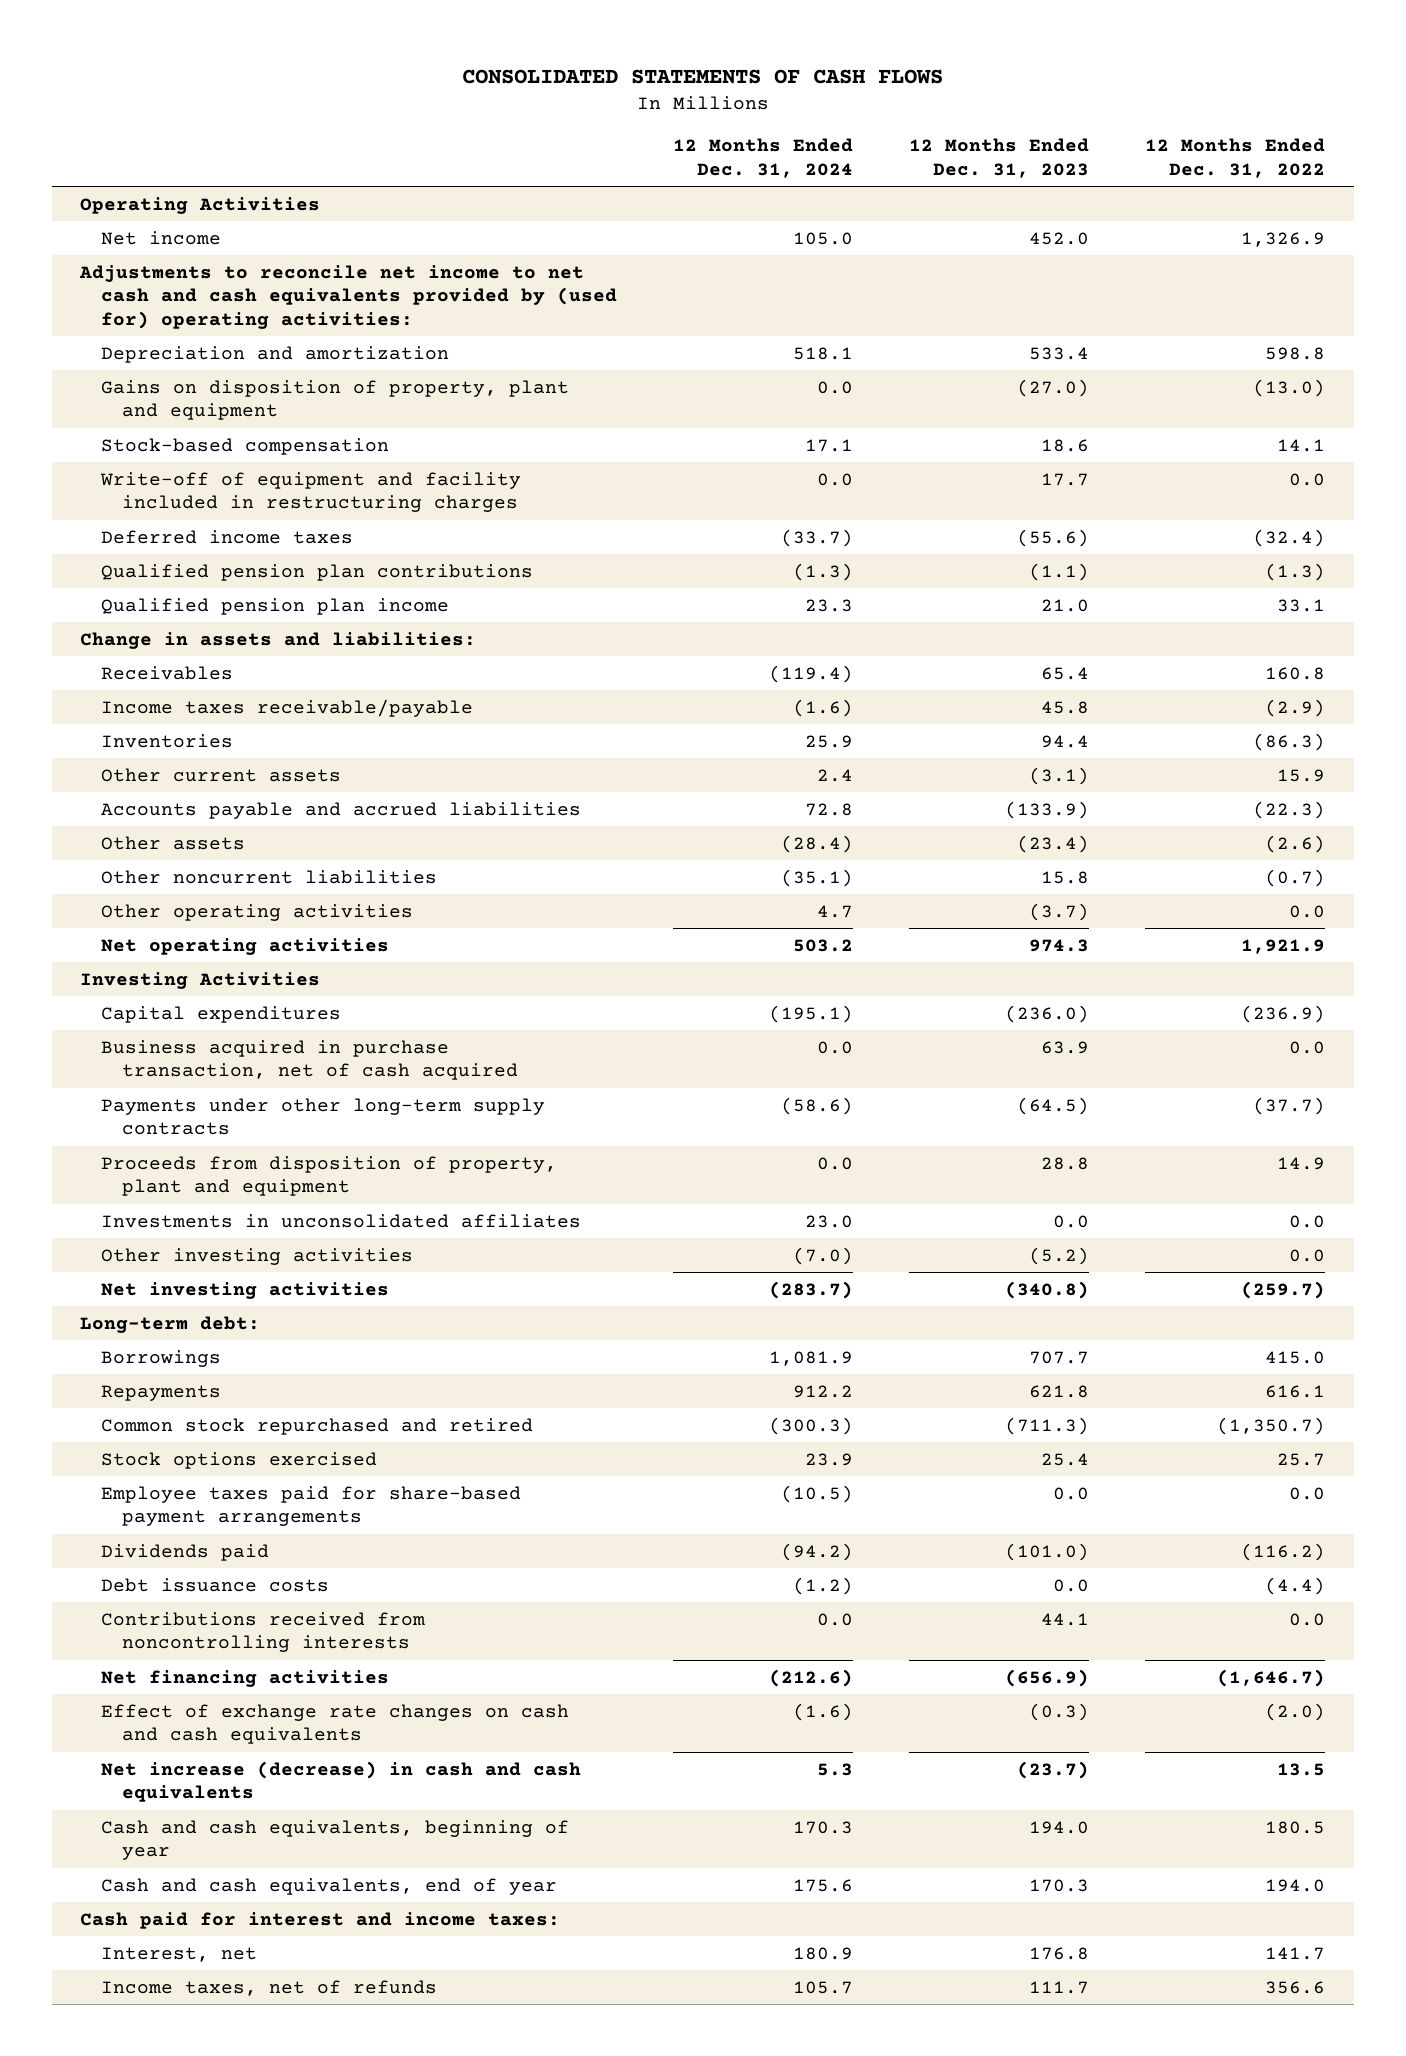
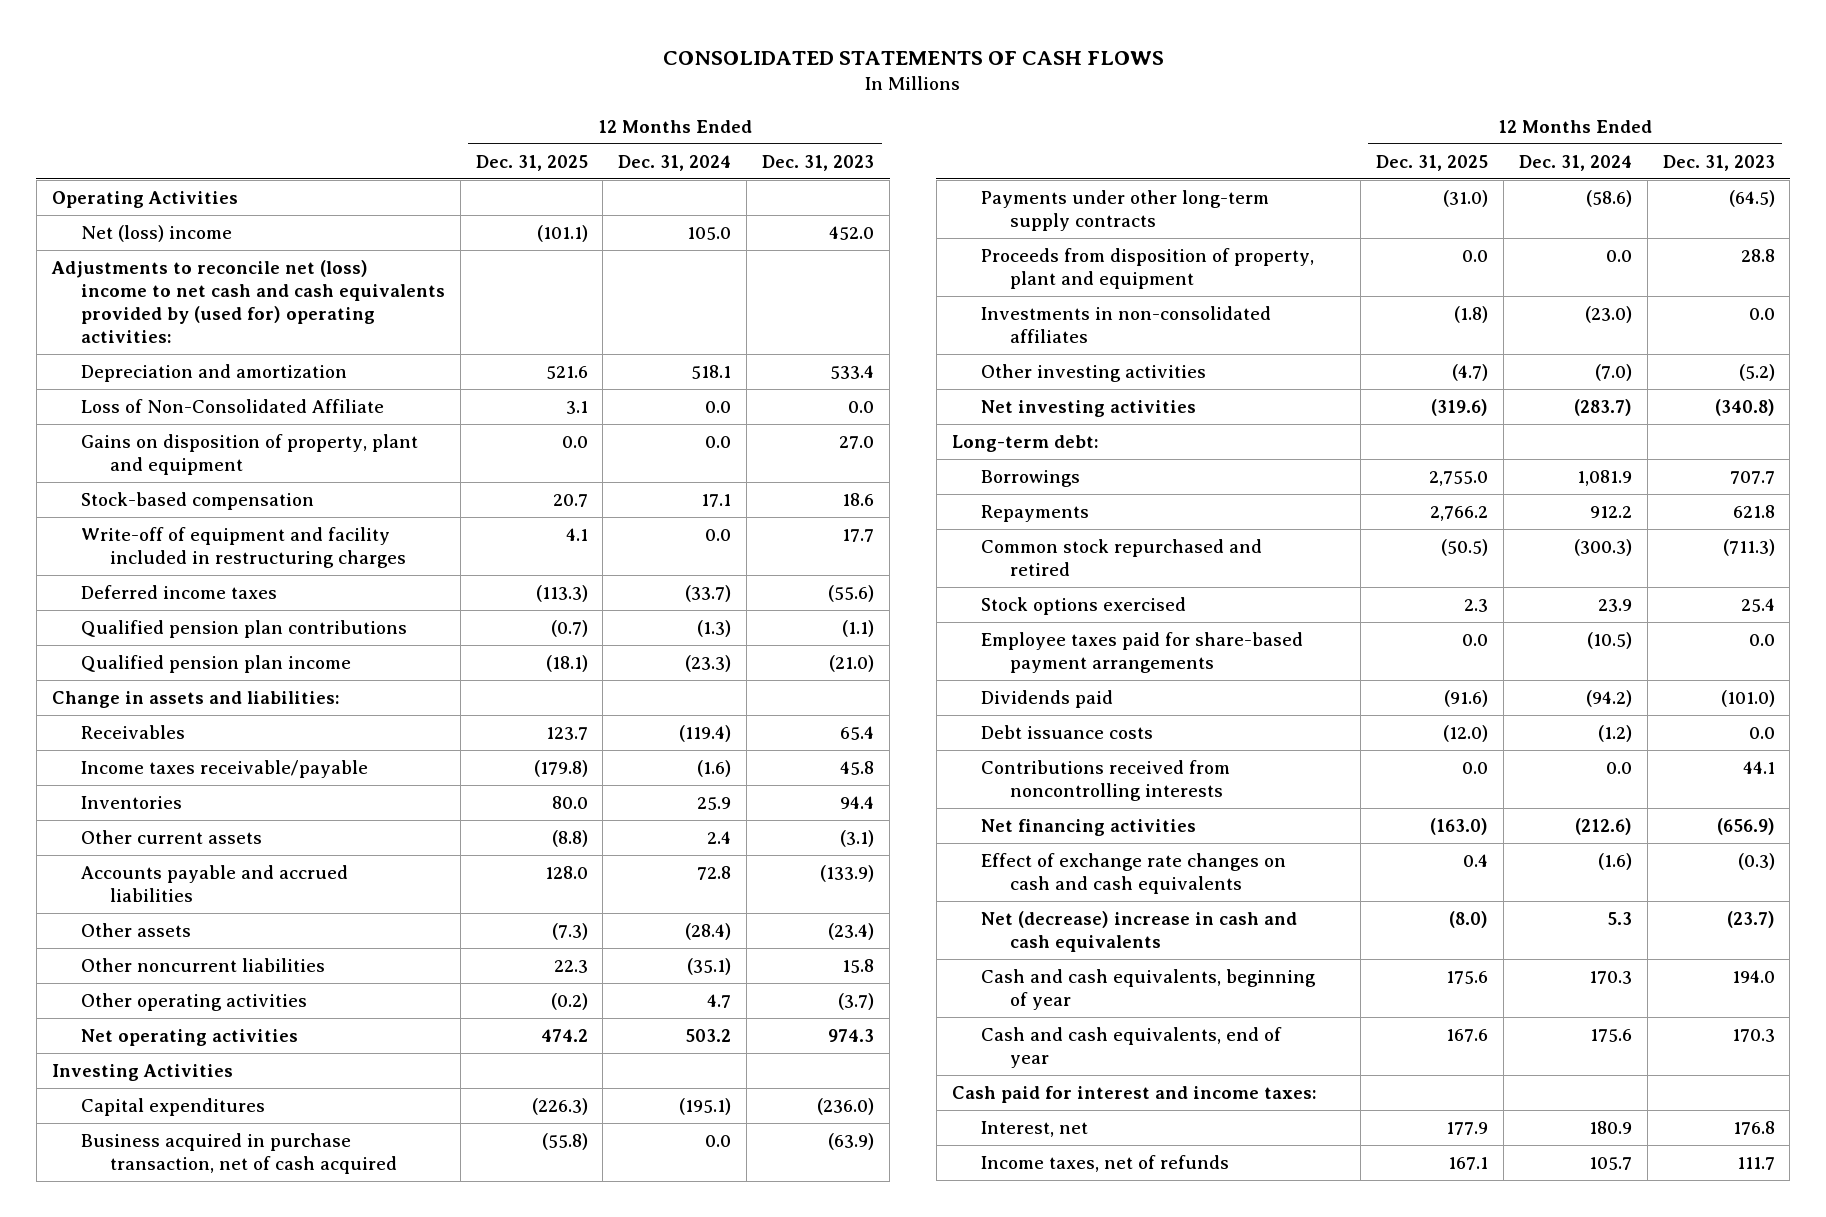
[1145,138,1326,179] 12 Months Ended Dec. 31, 2022 -> none
none -> [475,154,588,171] Dec. 31, 2025
[100,230,221,245] Net income -> [80,224,232,242] Net (loss) income
[79,264,617,330] Adjustments to reconcile net income to net cash and cash equivalents provided by (used for) operating activities: -> [50,259,445,344] Adjustments to reconcile net (loss) income to net cash and cash equivalents provided by (used for) operating activities:
none -> [80,398,384,413] Loss of Non-Consolidated Affiliate
[1017,378,1090,397] (27.0) -> [839,435,875,449] 27.0
[805,598,854,612] 23.3 -> [685,654,732,672] (23.3)
[1041,598,1090,612] 21.0 -> [829,654,875,672] (21.0)
[1041,1040,1090,1054] 63.9 -> [828,1132,875,1150] (63.9)
[100,1213,581,1228] Investments in unconsolidated affiliates -> [981,305,1272,344] Investments in non-consolidated affiliates
[805,1214,854,1228] 23.0 -> [1584,305,1632,323] (23.0)
[100,1760,581,1803] Net increase (decrease) in cash and cash equivalents -> [981,910,1298,953] Net (decrease) increase in cash and cash equivalents

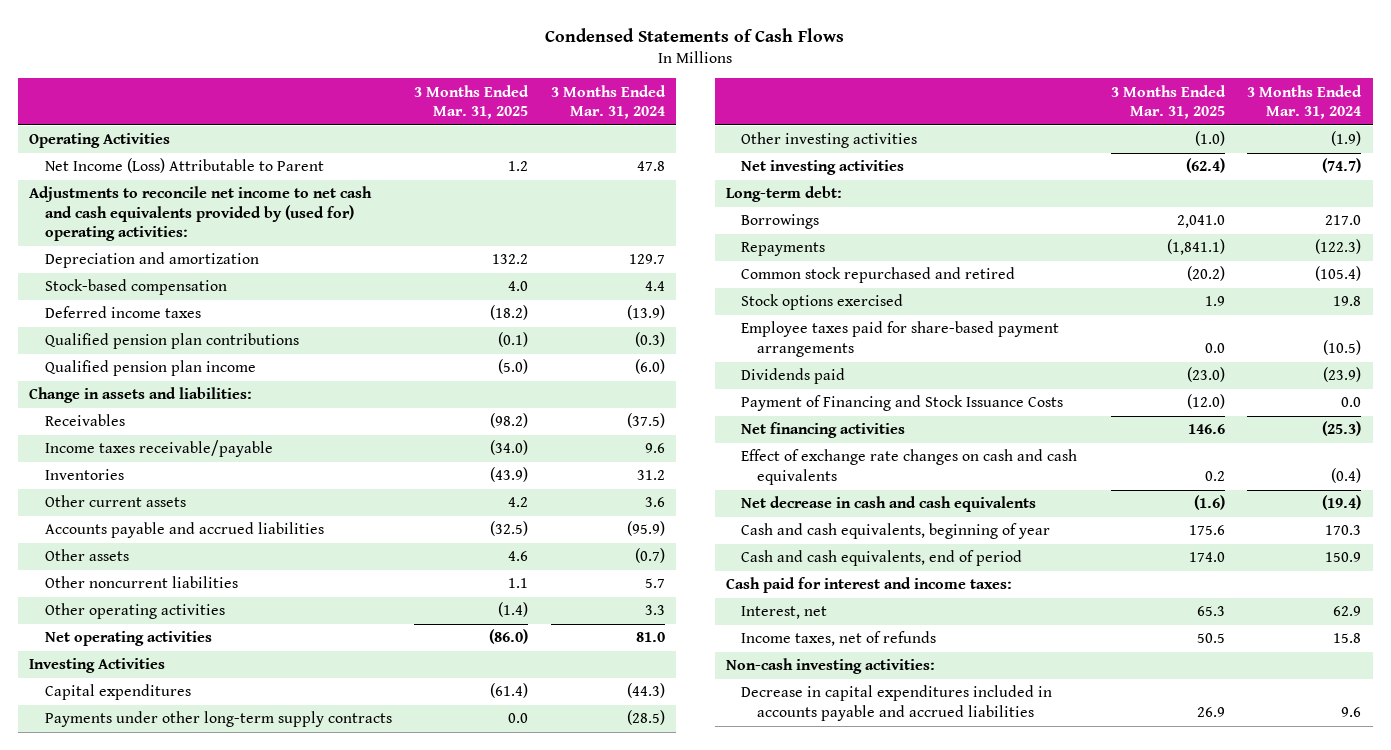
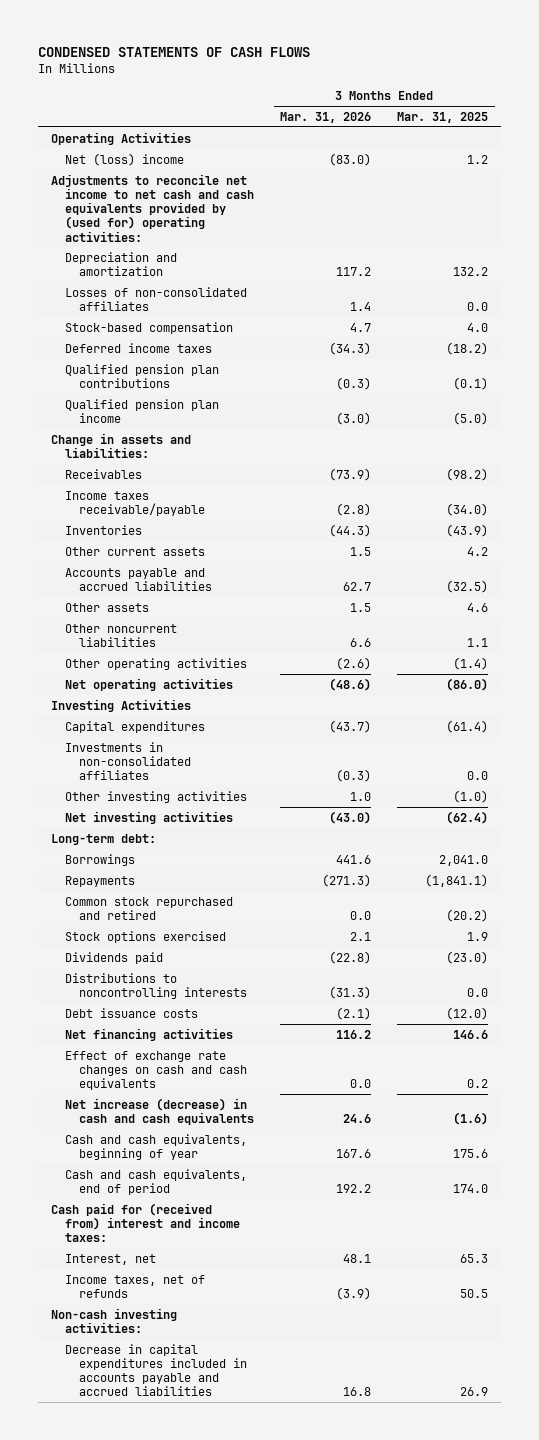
[545,27,845,42] Condensed Statements of Cash Flows -> [38,46,311,57] CONDENSED STATEMENTS OF CASH FLOWS
[550,84,666,119] 3 Months Ended Mar. 31, 2024 -> none
none -> [280,111,372,123] Mar. 31, 2026
[44,158,324,174] Net Income (Loss) Attributable to Parent -> [65,152,185,166] Net (loss) income
none -> [65,286,248,311] Losses of non-consolidated affiliates
[44,711,392,728] Payments under other long-term supply contracts -> none
none -> [65,741,192,781] Investments in non-consolidated affiliates
[741,321,1060,357] Employee taxes paid for share-based payment arrangements -> none
none -> [65,972,248,999] Distributions to noncontrolling interests
[741,395,1064,412] Payment of Financing and Stock Issuance Costs -> [65,1007,199,1018] Debt issuance costs
[741,496,1037,513] Net decrease in cash and cash equivalents -> [65,1097,255,1125] Net increase (decrease) in cash and cash equivalents
[725,577,1012,594] Cash paid for interest and income taxes: -> [51,1202,241,1243] Cash paid for (received from) interest and income taxes:

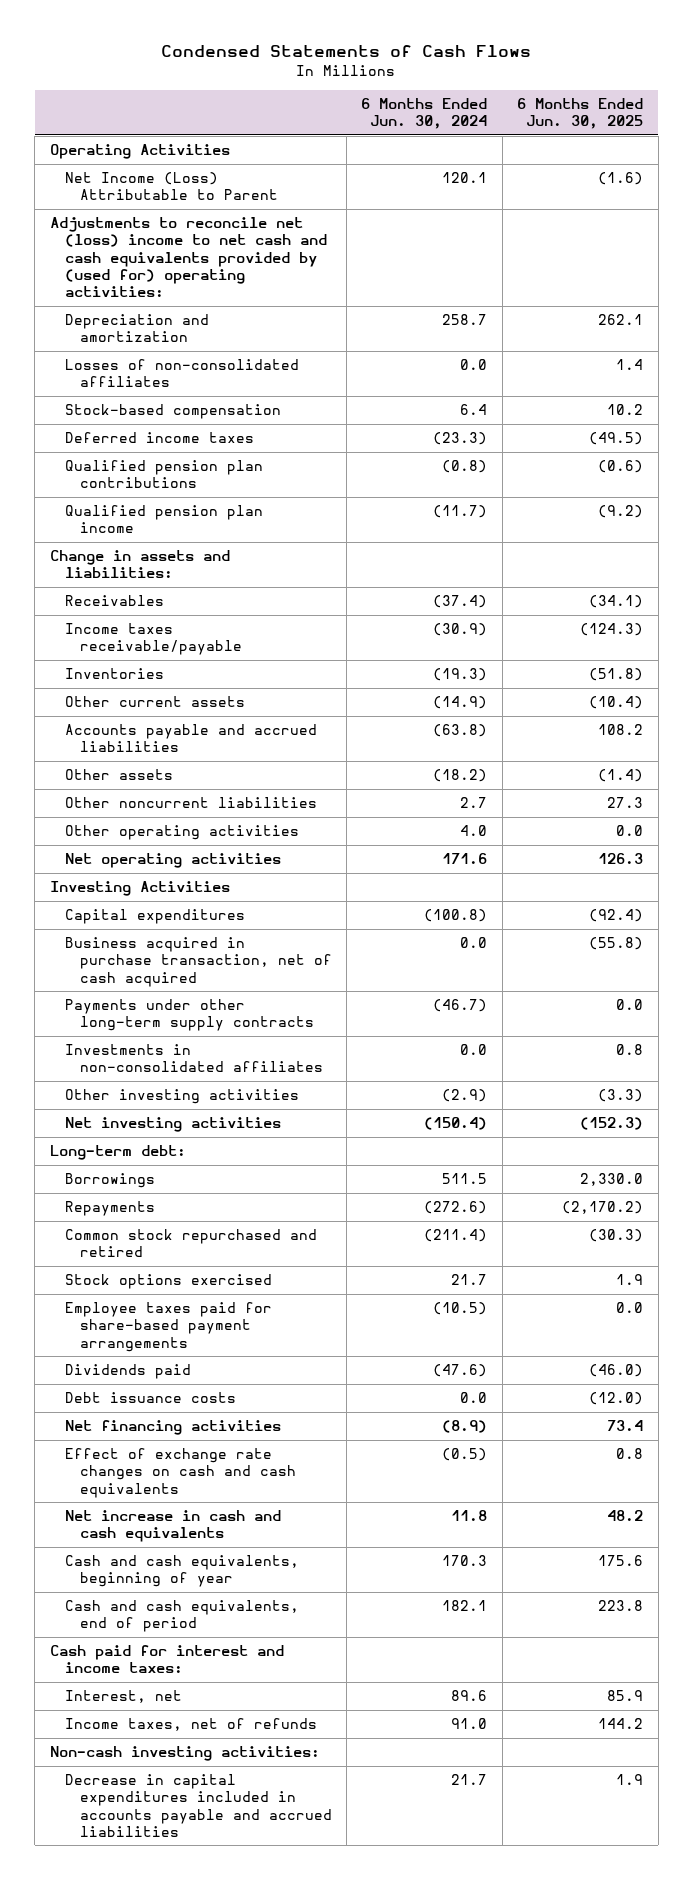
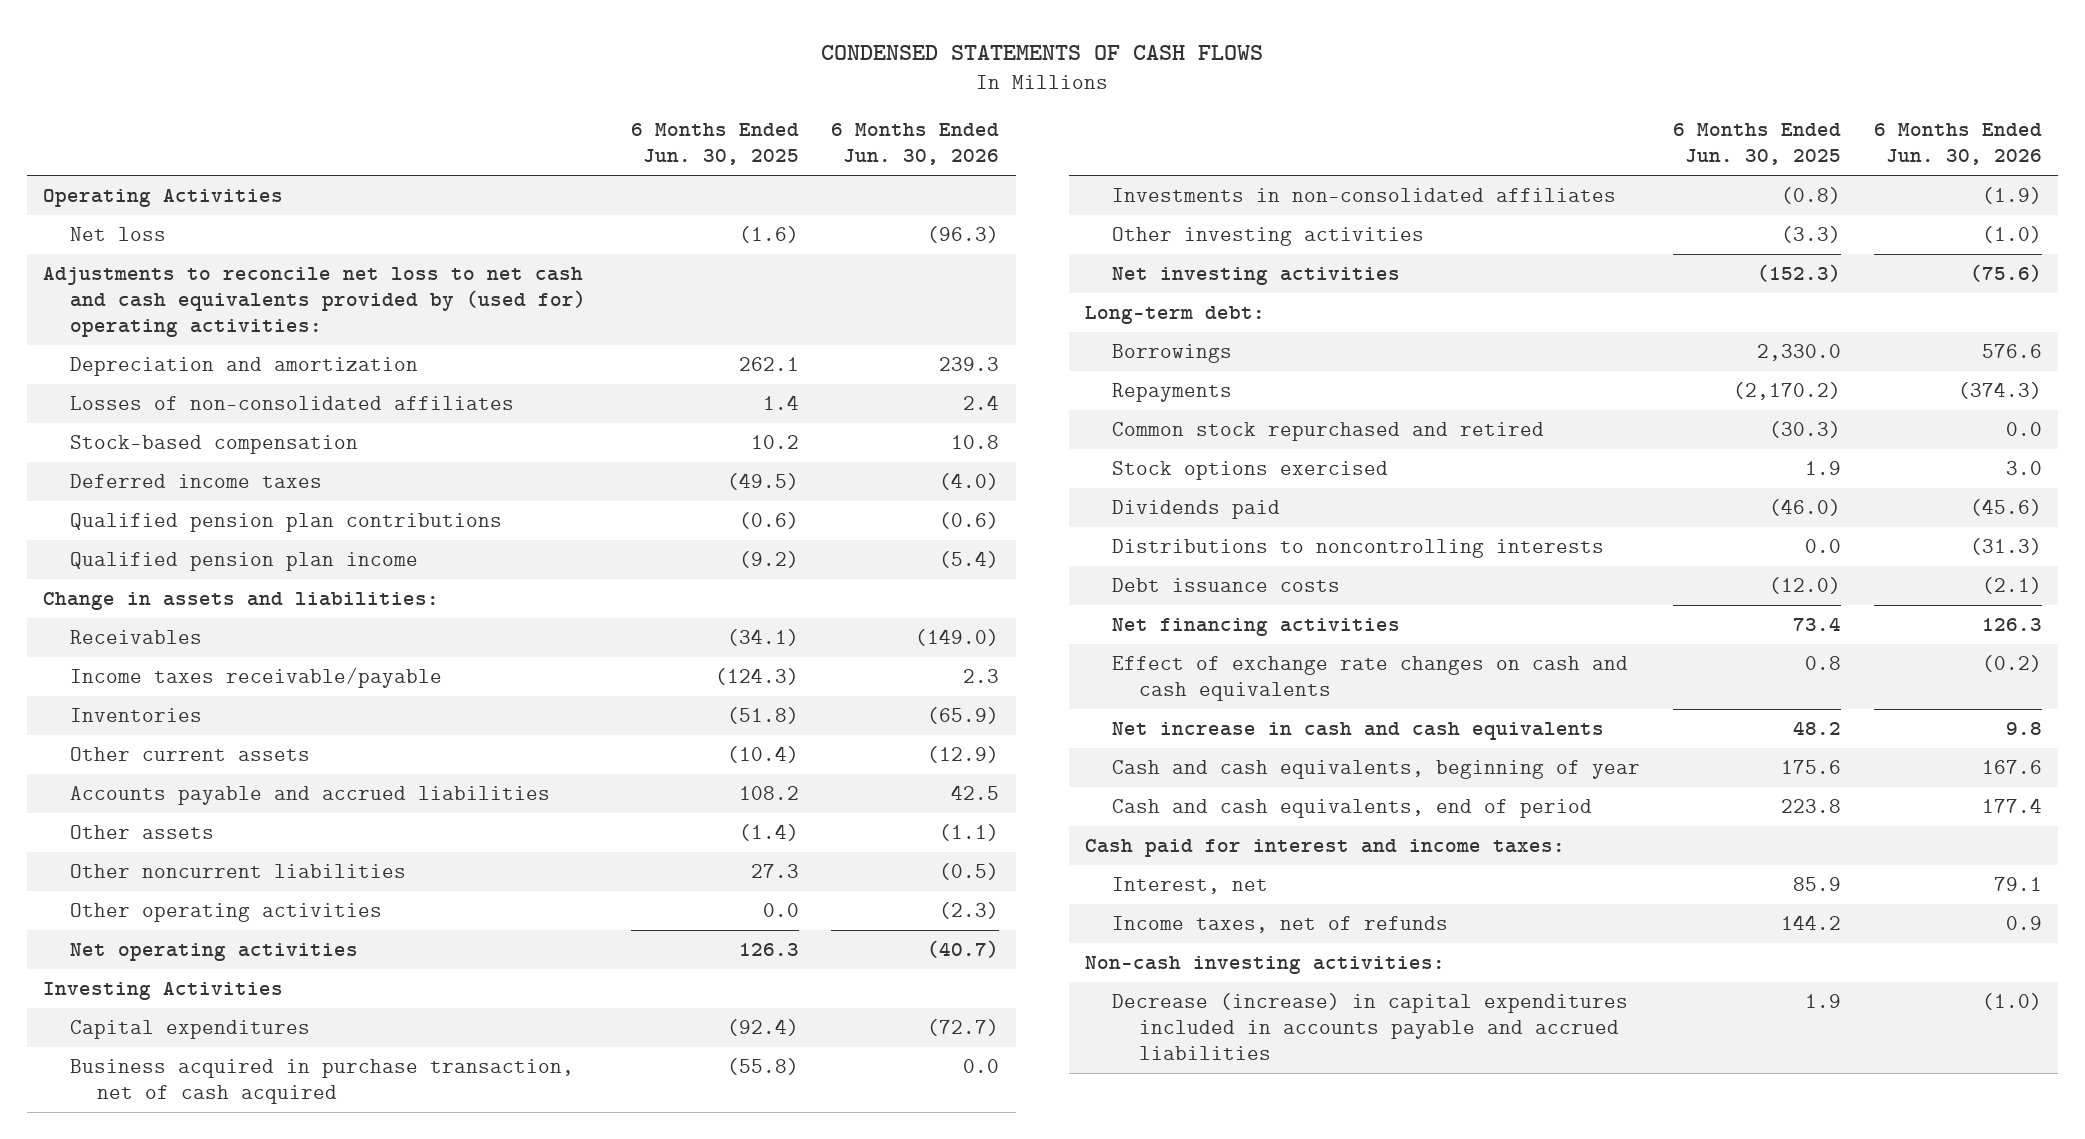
[161,44,532,57] Condensed Statements of Cash Flows -> [821,44,1264,60] CONDENSED STATEMENTS OF CASH FLOWS
[361,97,488,130] 6 Months Ended Jun. 30, 2024 -> none
none -> [831,122,1000,166] 6 Months Ended Jun. 30, 2026
[64,172,278,201] Net Income (Loss) Attributable to Parent -> [69,227,166,242] Net loss
[49,217,327,298] Adjustments to reconcile net (loss) income to net cash and cash equivalents provided by (used for) operating activities: -> [42,267,586,338] Adjustments to reconcile net loss to net cash and cash equivalents provided by (used for) operating activities:
[64,999,314,1032] Payments under other long-term supply contracts -> none
[616,1044,644,1056] 0.8 -> [1781,187,1842,205] (0.8)
[64,1302,272,1352] Employee taxes paid for share-based payment arrangements -> none
none -> [1112,539,1605,559] Distributions to noncontrolling interests
[64,1774,332,1837] Decrease in capital expenditures included in accounts payable and accrued liabilities -> [1112,993,1629,1061] Decrease (increase) in capital expenditures included in accounts payable and accrued liabilities

